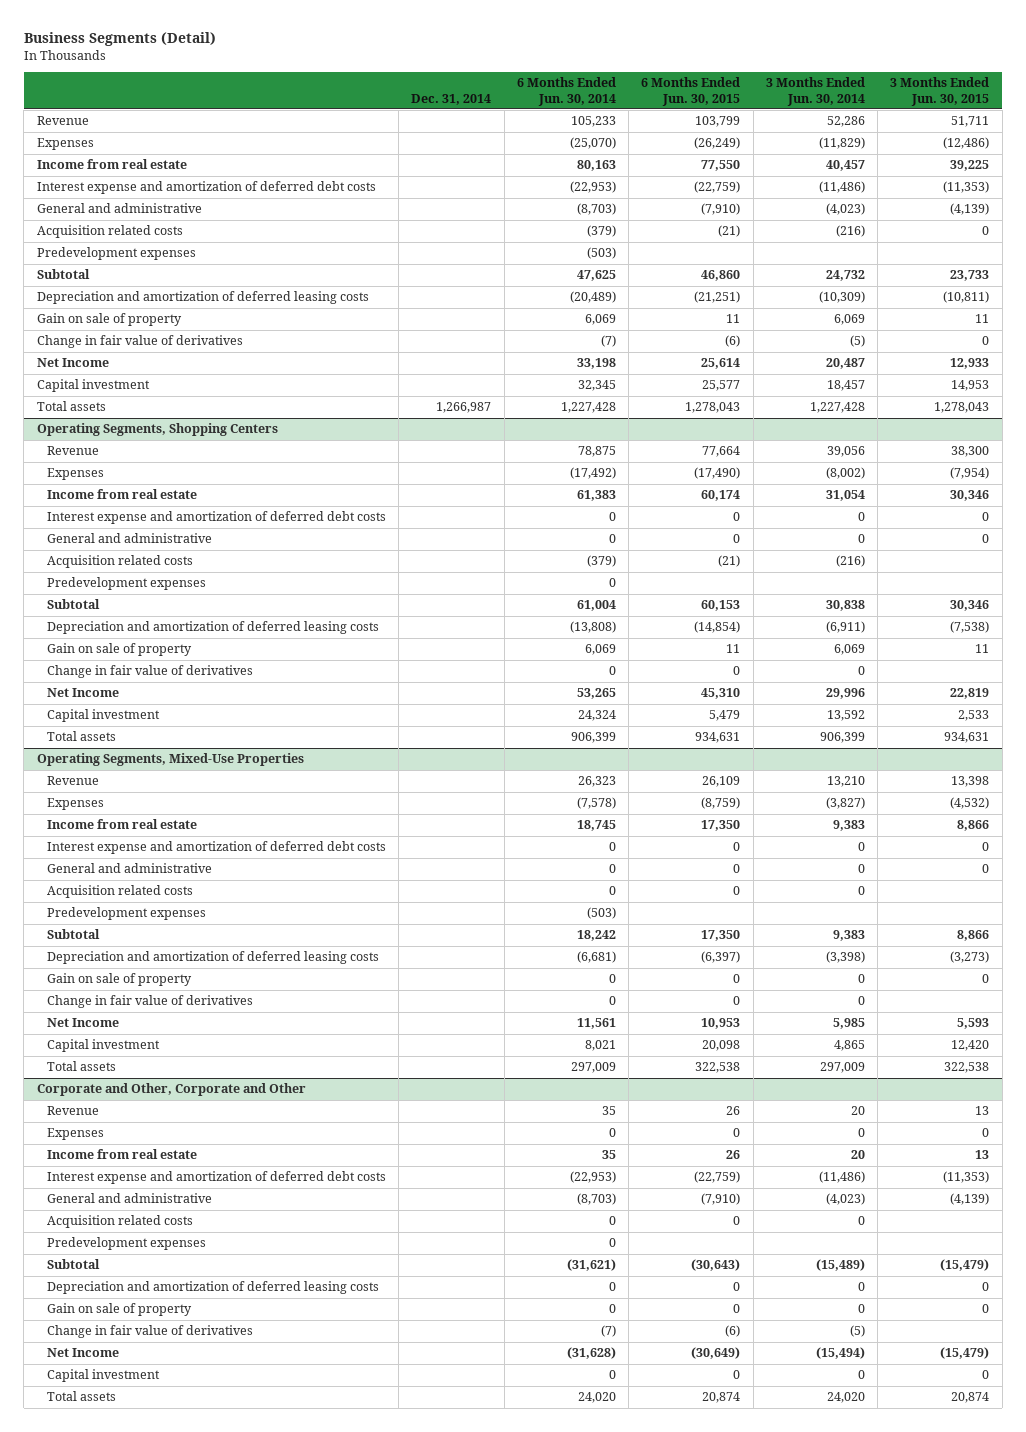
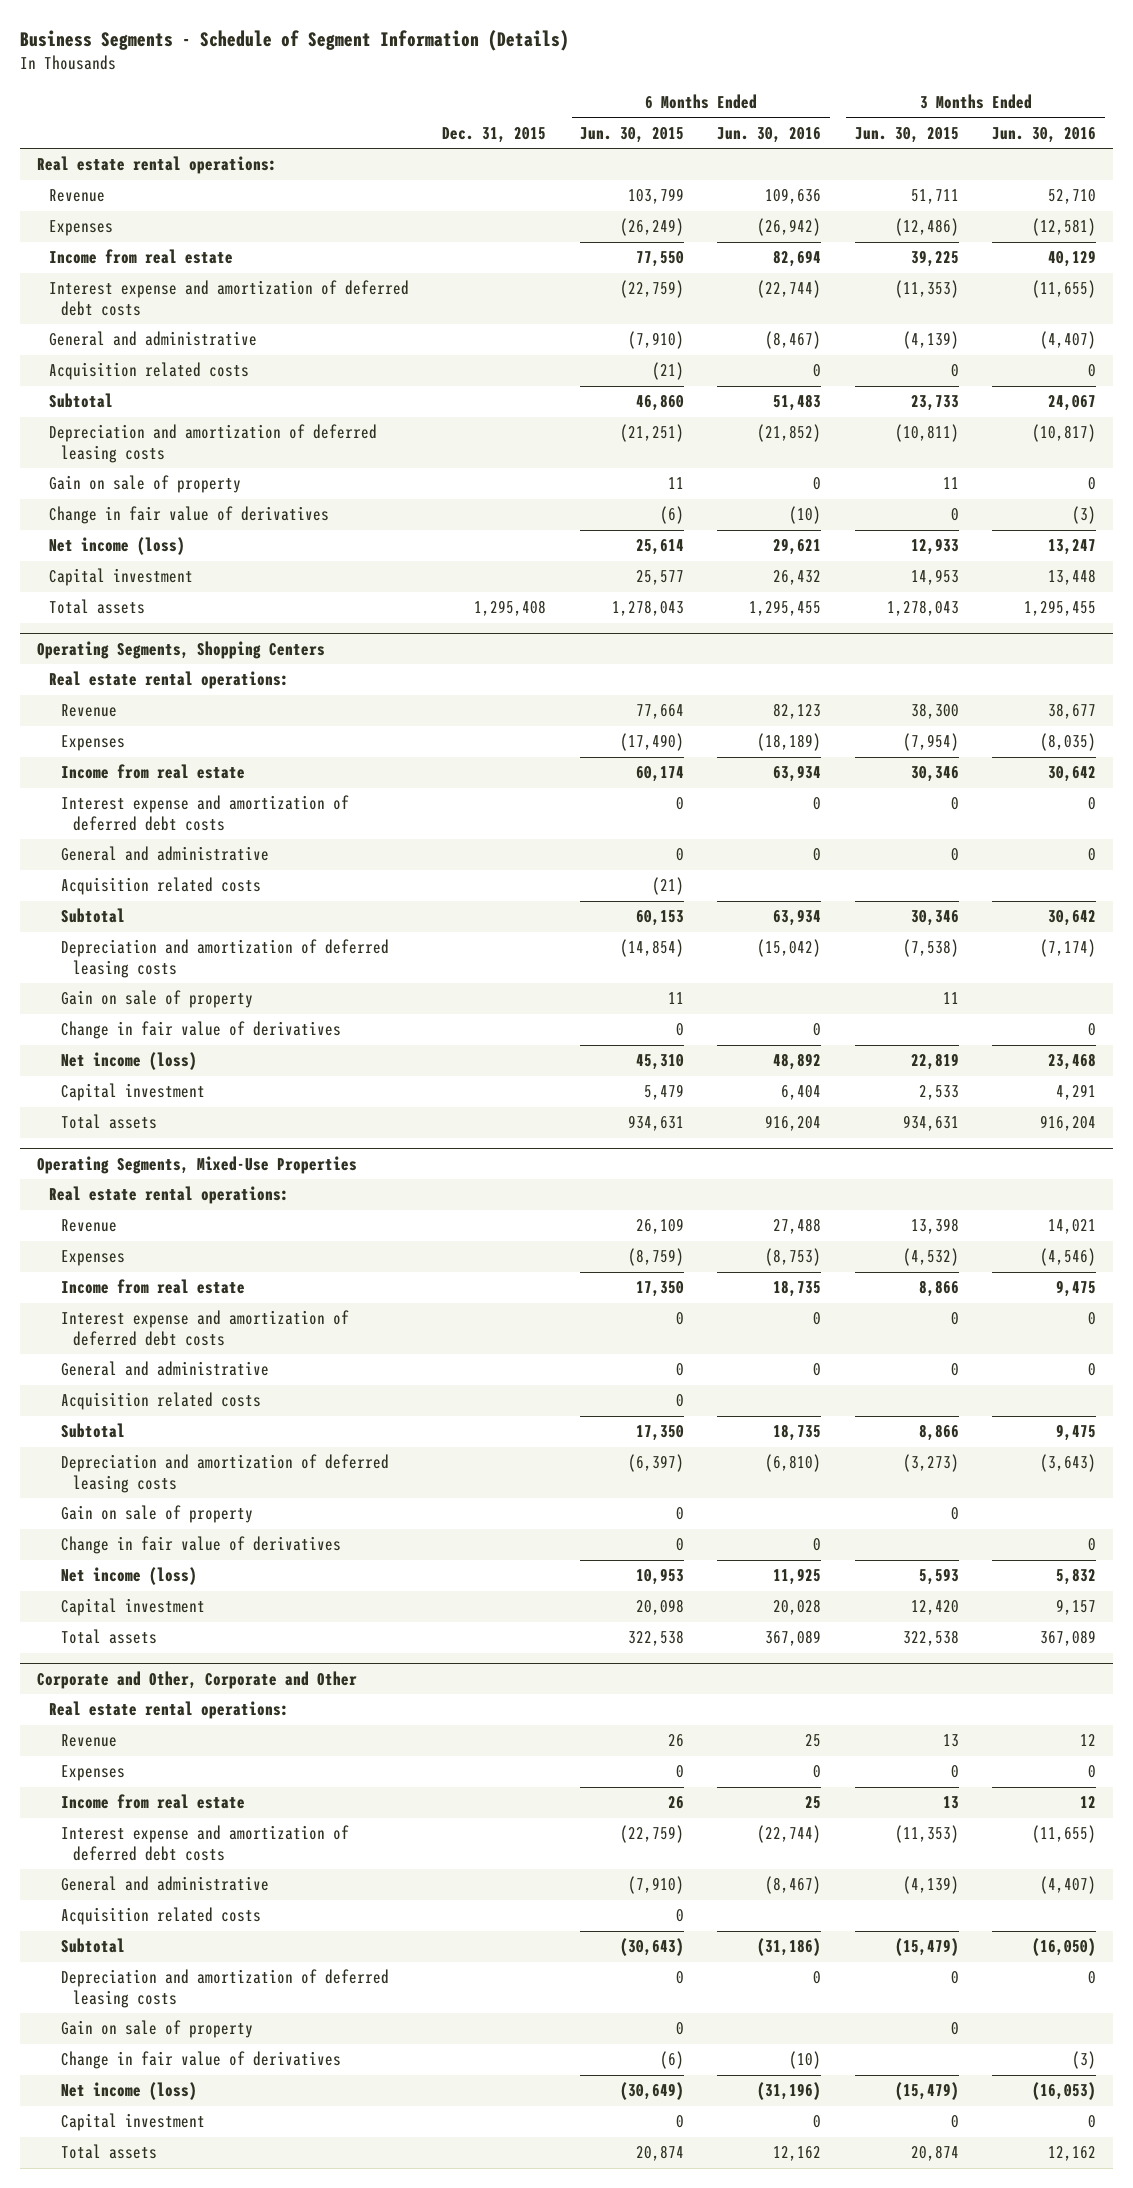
[23,31,216,46] Business Segments (Detail) -> [20,30,570,52] Business Segments - Schedule of Segment Information (Details)
[411,93,492,105] Dec. 31, 2014 -> none
[516,77,616,106] 6 Months Ended Jun. 30, 2014 -> none
[765,77,865,106] 3 Months Ended Jun. 30, 2014 -> none
none -> [442,126,547,143] Dec. 31, 2015
none -> [717,126,822,143] Jun. 30, 2016
none -> [992,126,1097,143] Jun. 30, 2016
none -> [36,156,277,175] Real estate rental operations:
[36,247,196,261] Predevelopment expenses -> none
[36,358,109,368] Net Income -> [49,537,186,556] Net income (loss)
none -> [49,671,290,690] Real estate rental operations:
[46,577,206,591] Predevelopment expenses -> none
[46,688,119,698] Net Income -> [61,1052,198,1071] Net income (loss)
none -> [49,1186,290,1205] Real estate rental operations:
[46,907,206,921] Predevelopment expenses -> none
[46,1018,119,1028] Net Income -> [61,1567,198,1586] Net income (loss)
none -> [49,1701,290,1720] Real estate rental operations:
[46,1237,206,1251] Predevelopment expenses -> none
[46,1348,119,1358] Net Income -> [61,2082,198,2101] Net income (loss)

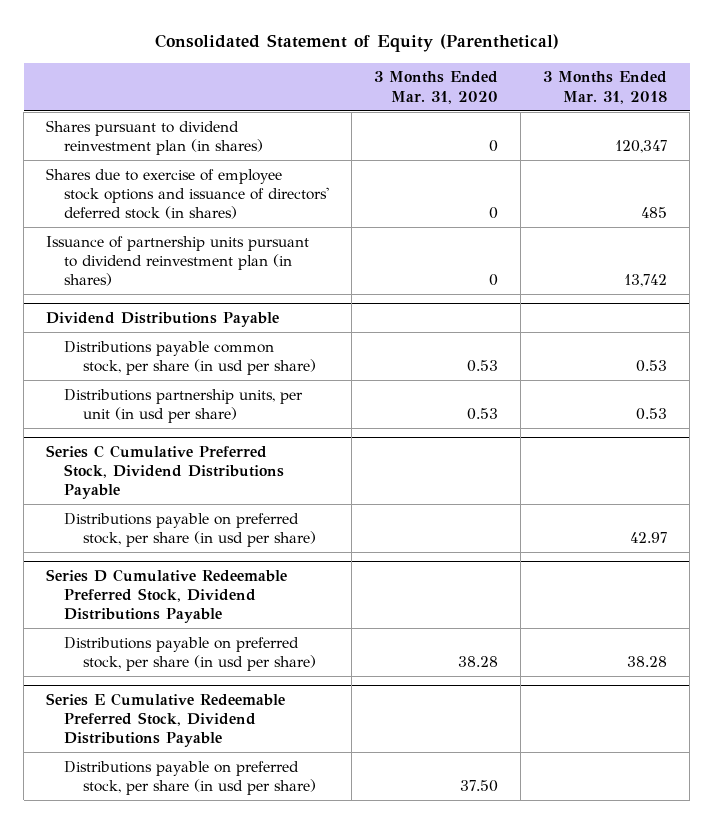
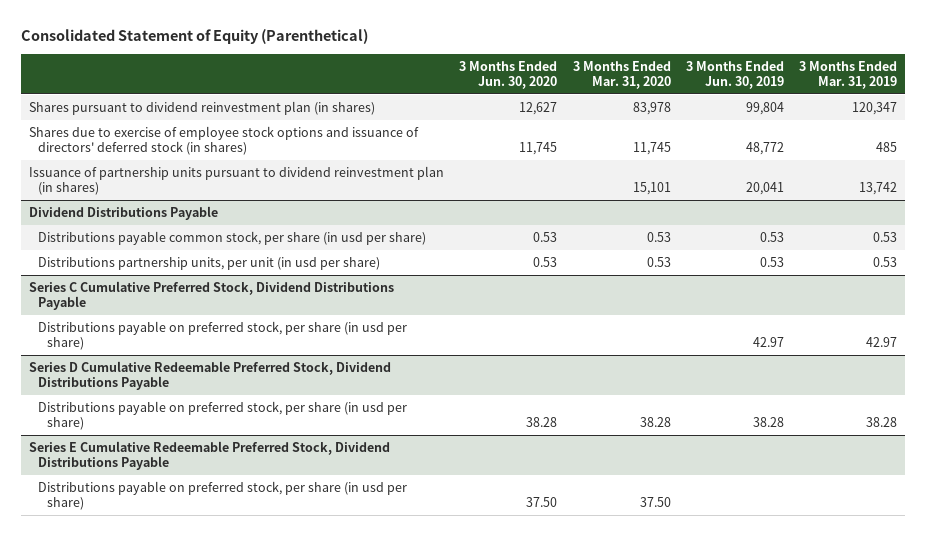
[543,71,668,104] 3 Months Ended Mar. 31, 2018 -> none
none -> [459,60,558,90] 3 Months Ended Jun. 30, 2020
none -> [685,60,784,90] 3 Months Ended Jun. 30, 2019
none -> [799,60,898,90] 3 Months Ended Mar. 31, 2019
[489,139,499,152] 0 -> [632,101,671,115] 83,978
[489,206,499,219] 0 -> [632,142,671,156] 11,745
[489,273,499,286] 0 -> [632,182,671,196] 15,101

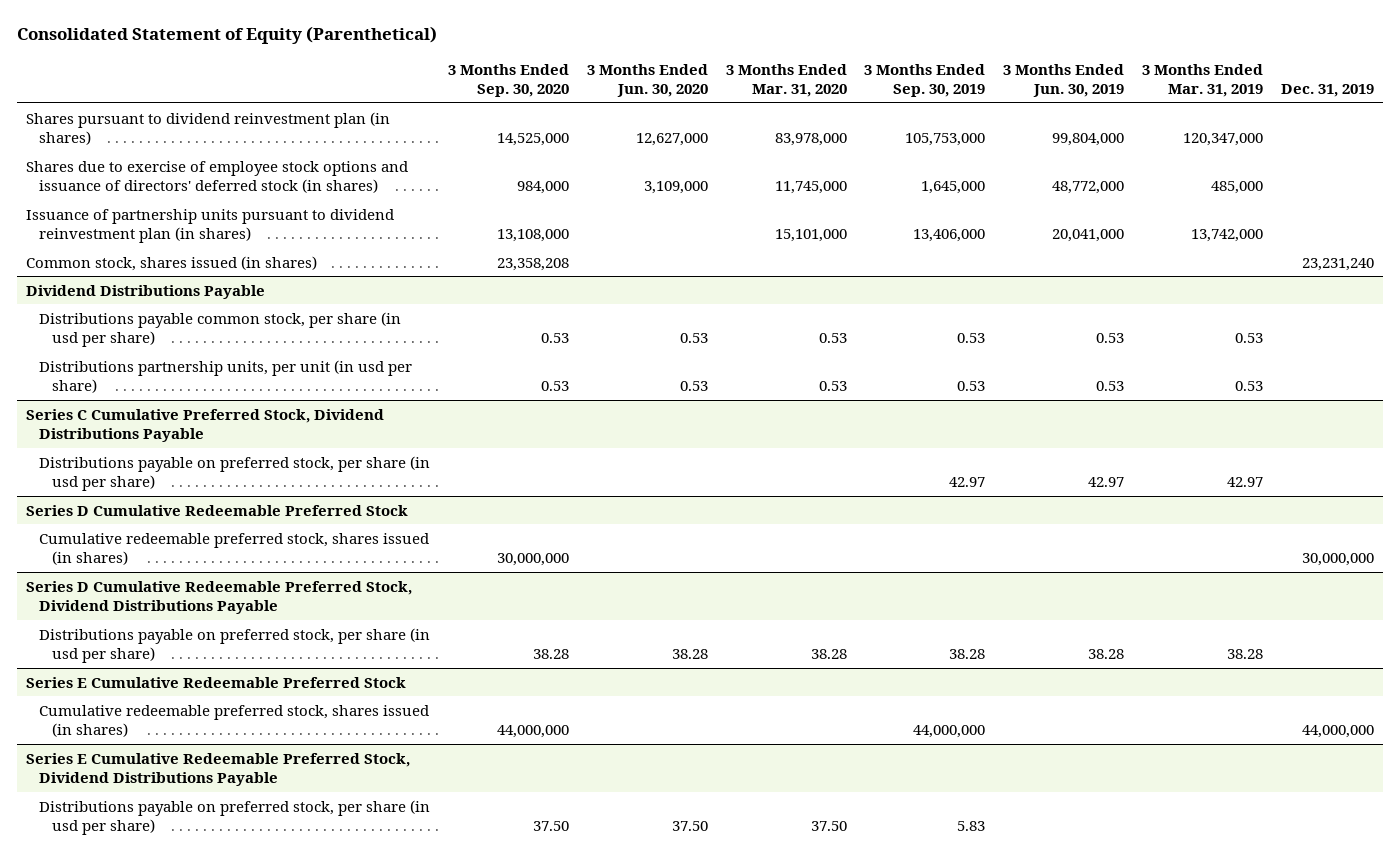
none -> [447,63,569,97] 3 Months Ended Sep. 30, 2020
none -> [864,63,986,97] 3 Months Ended Sep. 30, 2019
none -> [1280,83,1374,97] Dec. 31, 2019
[519,101,558,115] 12,627 -> [635,132,708,146] 12,627,000
[632,101,671,115] 83,978 -> [774,132,847,146] 83,978,000
[745,101,784,115] 99,804 -> [1052,132,1125,146] 99,804,000
[852,101,898,115] 120,347 -> [1183,132,1264,146] 120,347,000
[519,142,558,156] 11,745 -> [643,180,708,194] 3,109,000
[632,142,671,156] 11,745 -> [774,180,847,194] 11,745,000
[745,142,784,156] 48,772 -> [1052,180,1125,194] 48,772,000
[876,142,898,153] 485 -> [1211,180,1264,194] 485,000
[632,182,671,196] 15,101 -> [774,228,847,242] 15,101,000
[745,182,784,196] 20,041 -> [1052,228,1125,242] 20,041,000
[859,182,898,196] 13,742 -> [1191,228,1264,242] 13,742,000
none -> [25,255,317,271] Common stock, shares issued (in shares)
none -> [25,504,408,516] Series D Cumulative Redeemable Preferred Stock
none -> [39,532,430,565] Cumulative redeemable preferred stock, shares issued (in shares)
none -> [25,676,406,688] Series E Cumulative Redeemable Preferred Stock
none -> [39,704,430,737] Cumulative redeemable preferred stock, shares issued (in shares)

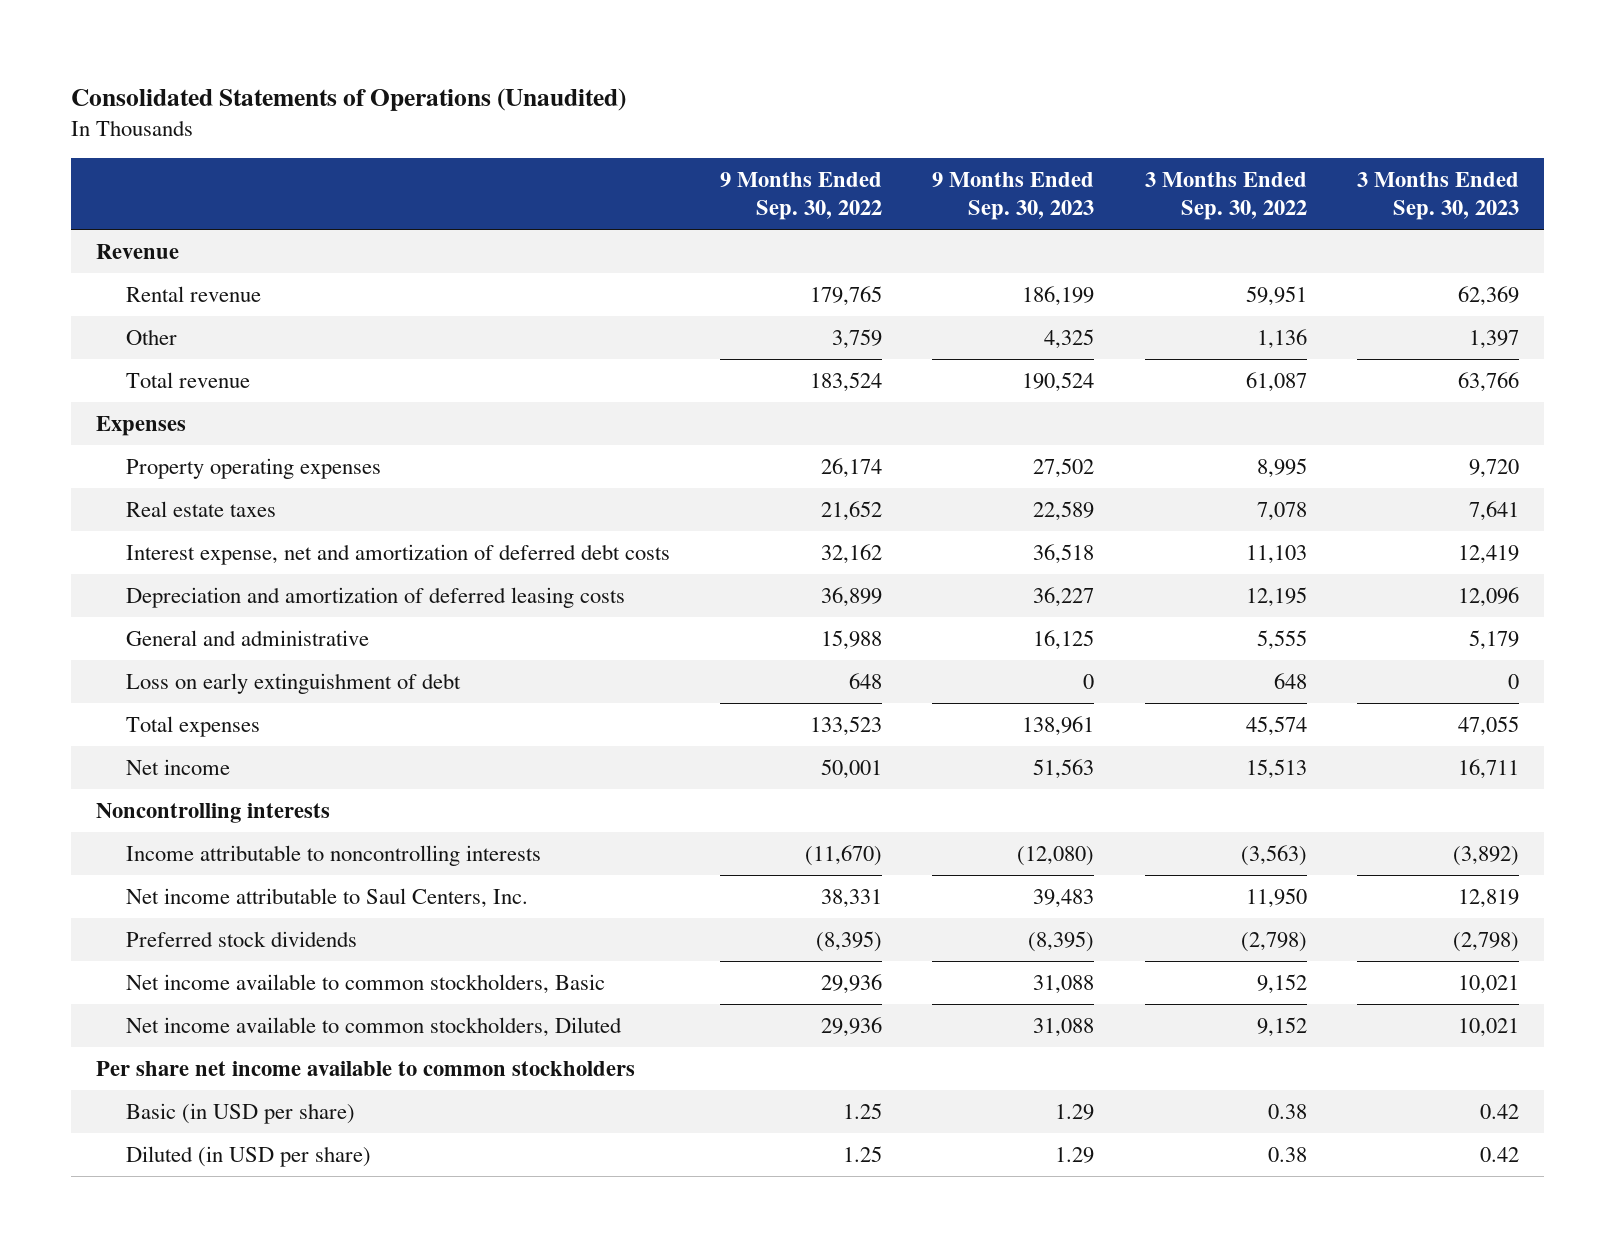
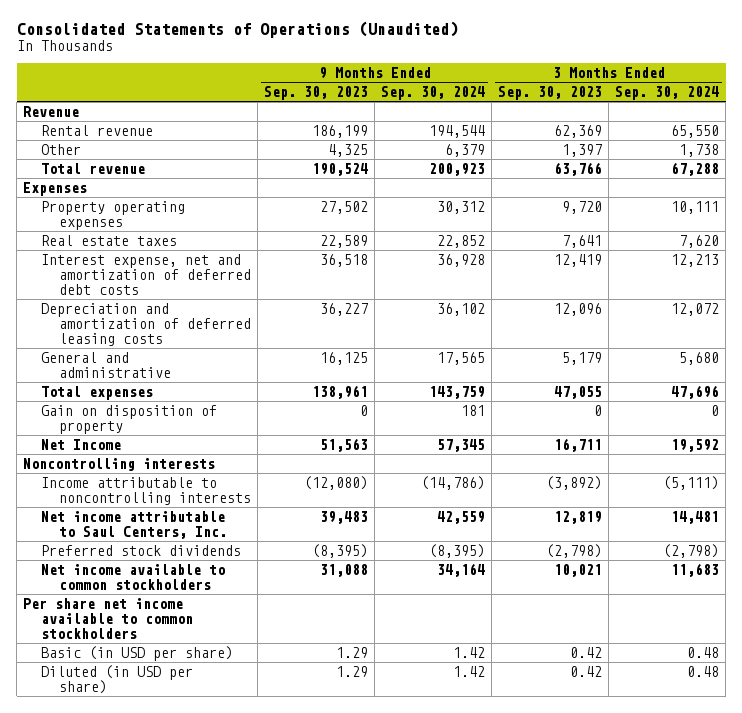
[720,172,883,220] 9 Months Ended Sep. 30, 2022 -> none
[1144,172,1307,220] 3 Months Ended Sep. 30, 2022 -> none
none -> [381,86,486,101] Sep. 30, 2024
none -> [615,86,720,101] Sep. 30, 2024
[125,673,461,695] Loss on early extinguishment of debt -> none
none -> [41,405,218,435] Gain on disposition of property
[125,759,230,776] Net income -> [41,439,122,451] Net Income
[125,1017,622,1038] Net income available to common stockholders, Diluted -> none
[125,974,605,995] Net income available to common stockholders, Basic -> [41,564,226,591] Net income available to common stockholders

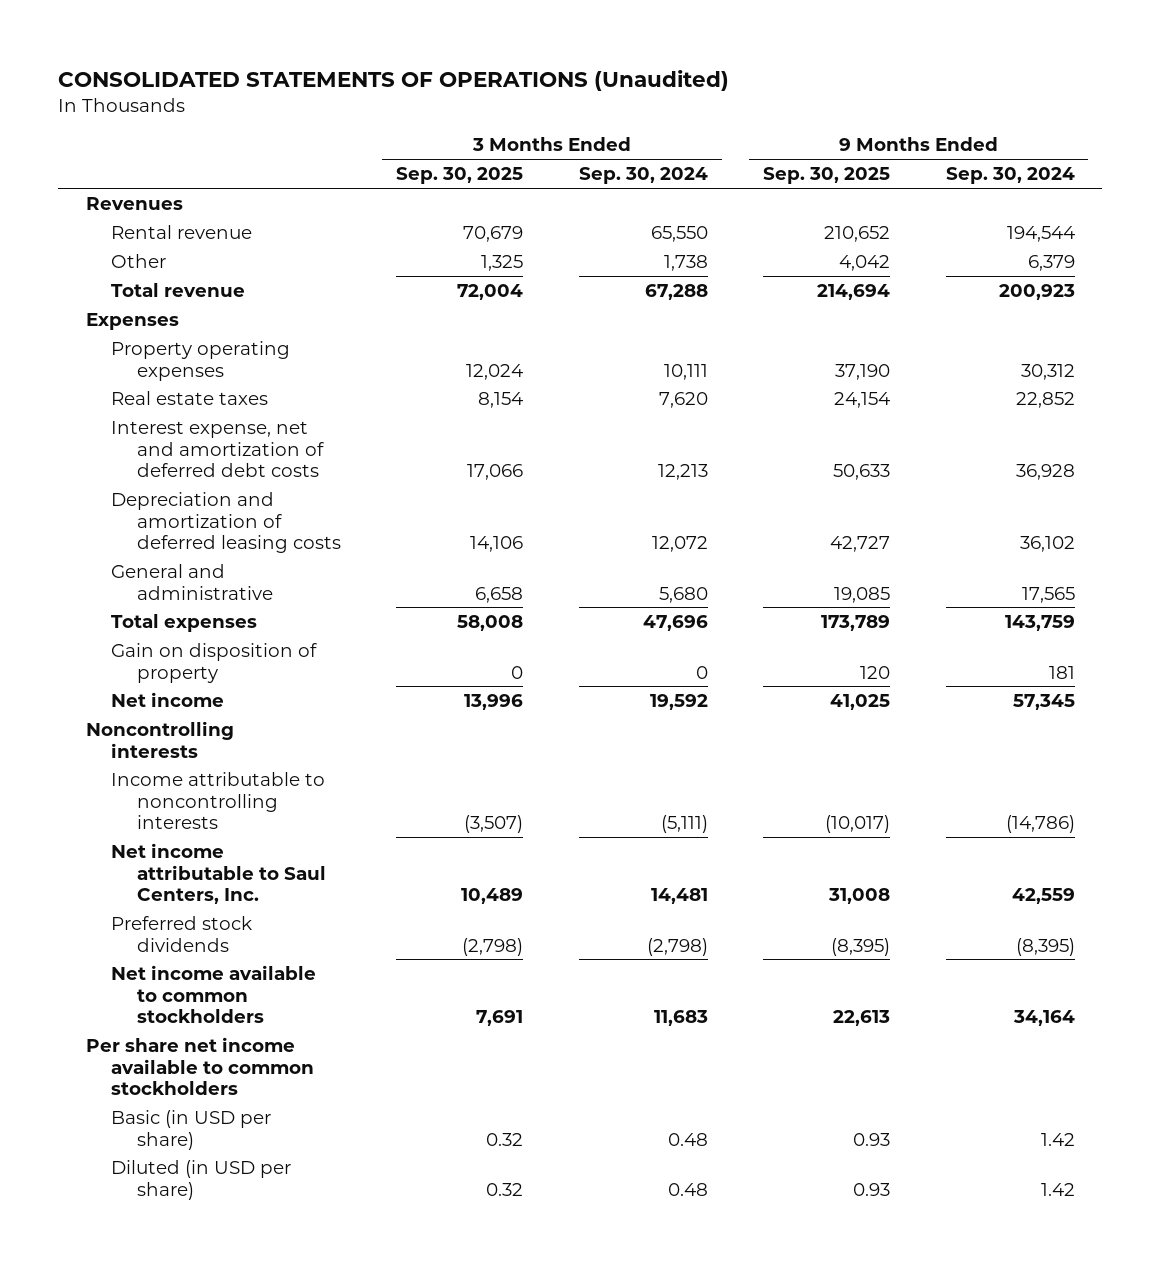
[16,20,458,38] Consolidated Statements of Operations (Unaudited) -> [58,70,730,92] CONSOLIDATED STATEMENTS OF OPERATIONS (Unaudited)
[264,86,369,101] Sep. 30, 2023 -> none
[498,86,603,101] Sep. 30, 2023 -> none
none -> [396,167,524,185] Sep. 30, 2025
none -> [763,167,891,185] Sep. 30, 2025
[23,106,80,118] Revenue -> [85,196,183,210] Revenues
[41,439,122,451] Net Income -> [111,691,225,707] Net income

